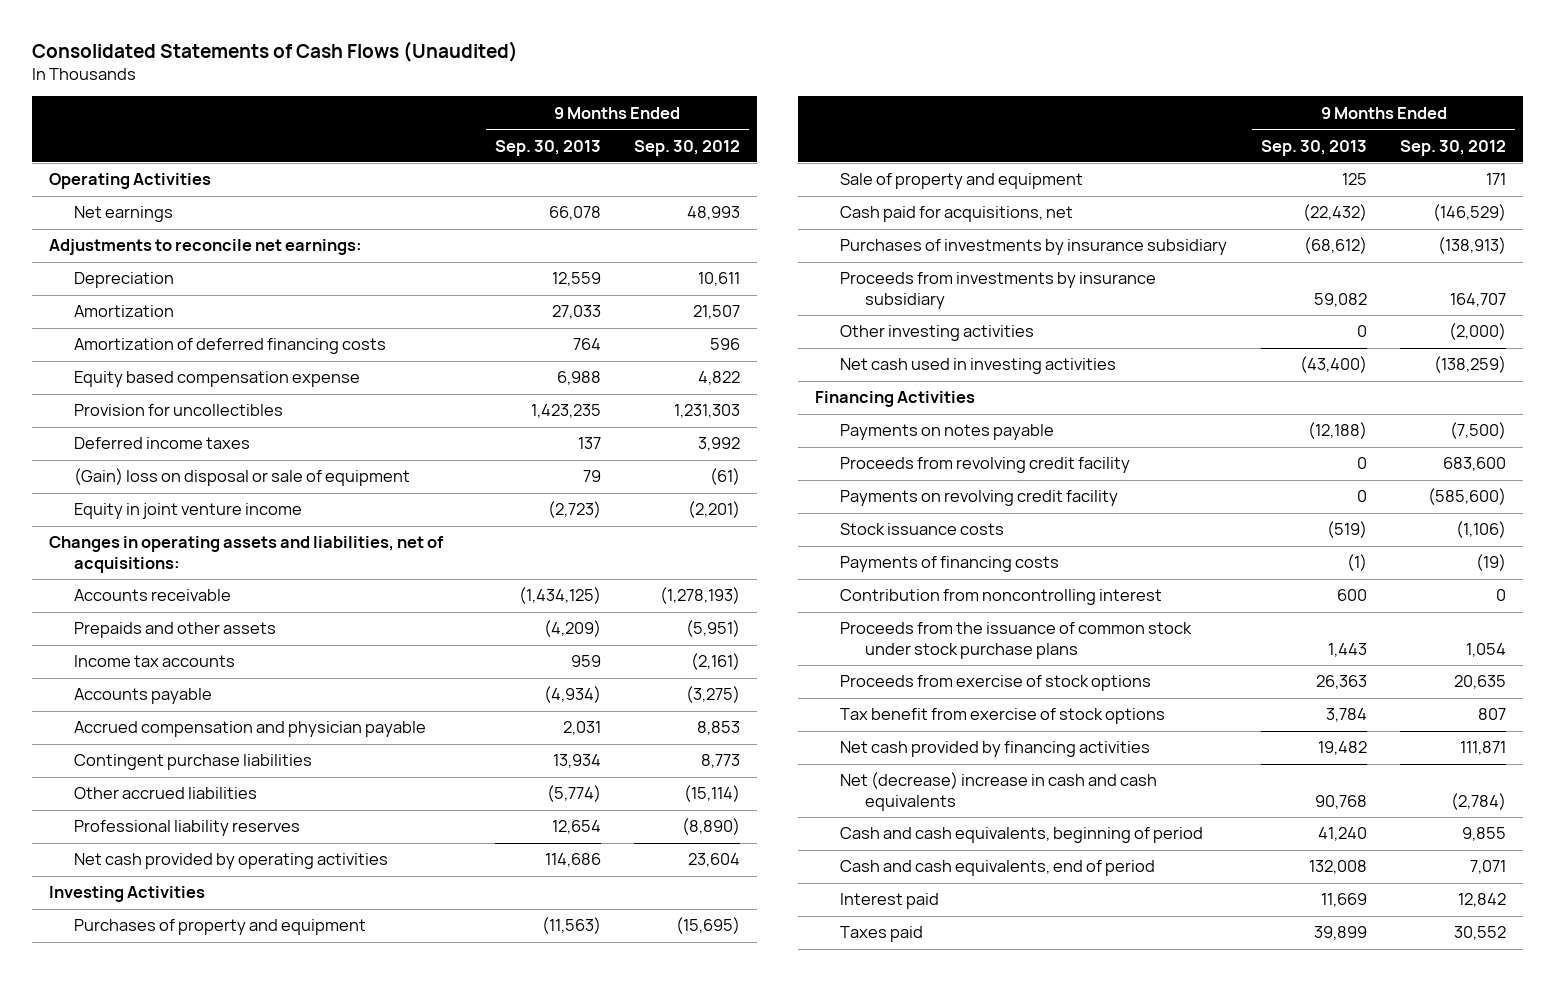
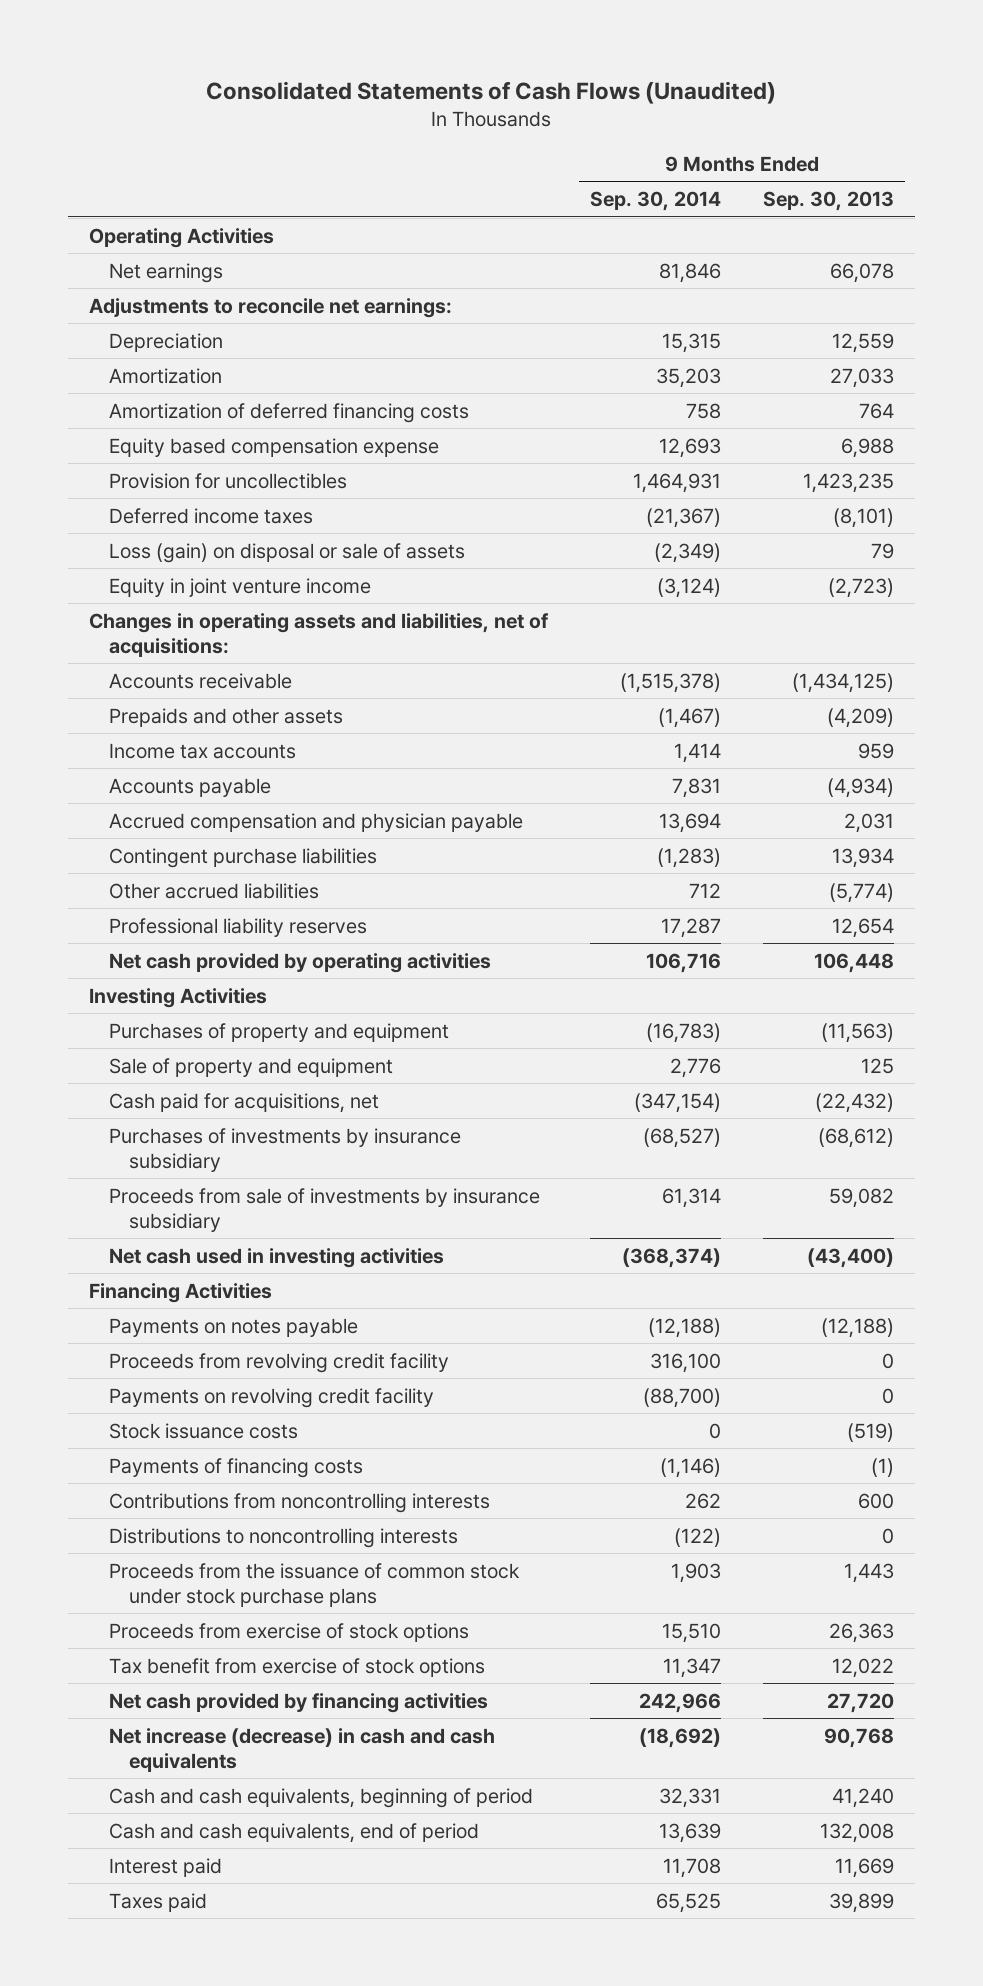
[634,139,741,156] Sep. 30, 2012 -> none
none -> [589,191,721,212] Sep. 30, 2014
[577,437,601,450] 137 -> [833,507,895,528] (8,101)
[73,468,410,487] (Gain) loss on disposal or sale of equipment -> [108,542,465,563] Loss (gain) on disposal or sale of assets
[544,853,601,868] 114,686 -> [814,952,895,973] 106,448
[840,325,1035,342] Other investing activities -> none
[840,272,1157,309] Proceeds from investments by insurance subsidiary -> [108,1187,540,1232] Proceeds from sale of investments by insurance subsidiary
[840,589,1163,606] Contribution from noncontrolling interest -> [108,1492,490,1513] Contributions from noncontrolling interests
none -> [108,1527,458,1548] Distributions to noncontrolling interests
[1325,708,1367,723] 3,784 -> [832,1657,895,1678] 12,022
[1317,741,1367,756] 19,482 -> [827,1692,895,1713] 27,720
[840,772,1158,811] Net (decrease) increase in cash and cash equivalents -> [108,1727,495,1772] Net increase (decrease) in cash and cash equivalents

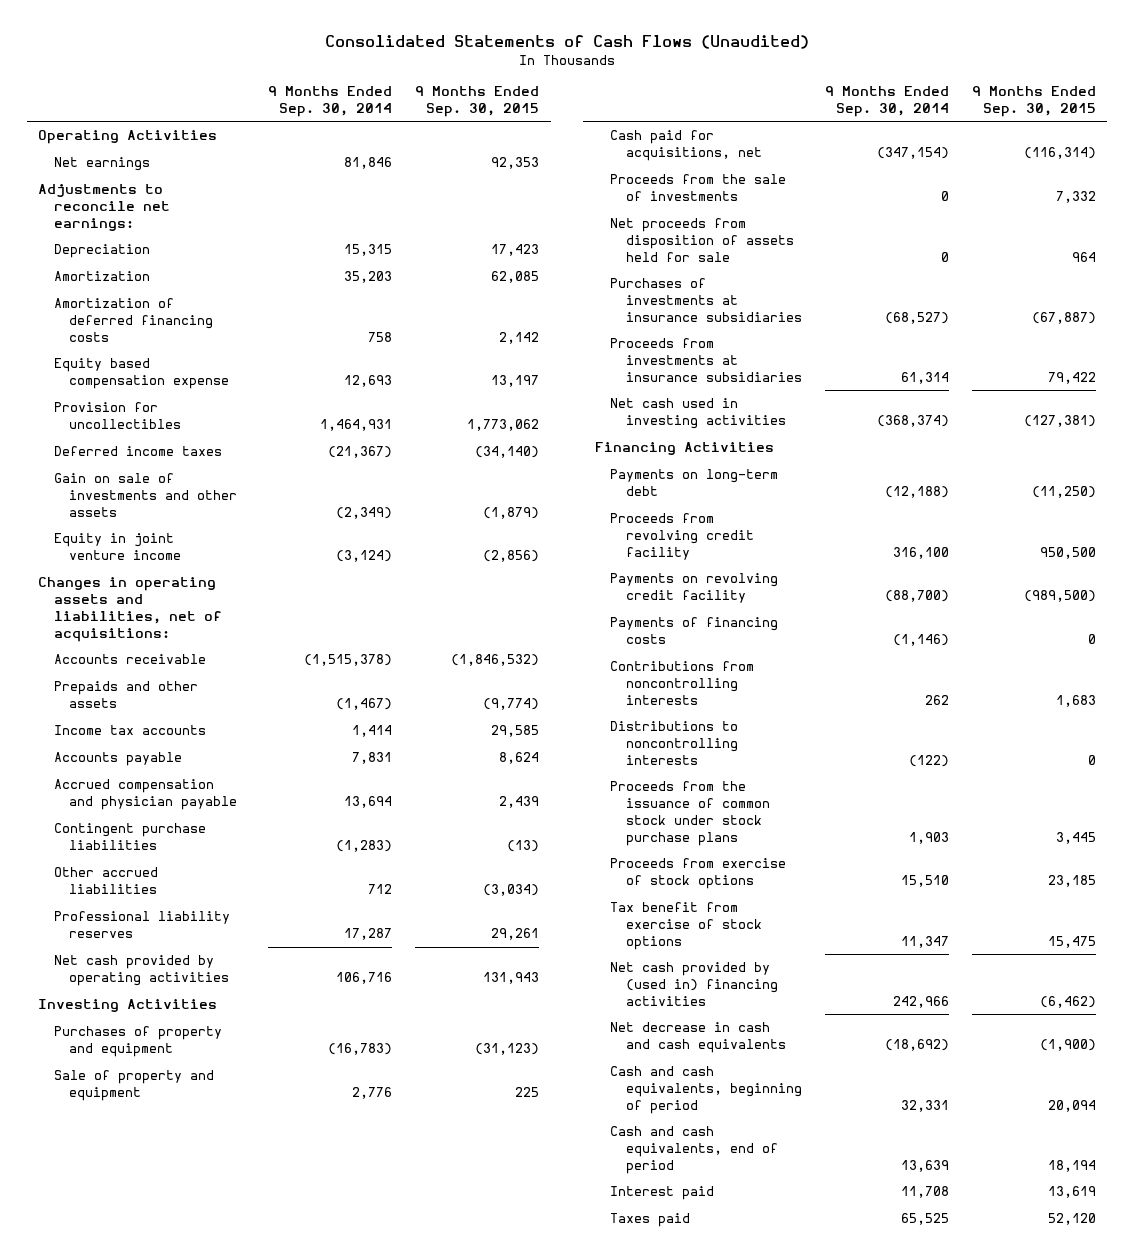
[763,191,895,212] Sep. 30, 2013 -> none
none -> [415,86,540,117] 9 Months Ended Sep. 30, 2015
[108,542,465,563] Loss (gain) on disposal or sale of assets -> [53,473,238,518] Gain on sale of investments and other assets
none -> [610,174,787,202] Proceeds from the sale of investments
none -> [610,218,794,263] Net proceeds from disposition of assets held for sale
[108,1127,461,1172] Purchases of investments by insurance subsidiary -> [610,278,802,323] Purchases of investments at insurance subsidiaries
[108,1187,540,1232] Proceeds from sale of investments by insurance subsidiary -> [610,338,802,383] Proceeds from investments at insurance subsidiaries
[108,1317,358,1337] Payments on notes payable -> [610,469,779,497] Payments on long-term debt
[108,1422,298,1439] Stock issuance costs -> none
[108,1692,488,1713] Net cash provided by financing activities -> [610,962,778,1007] Net cash provided by (used in) financing activities
[108,1727,495,1772] Net increase (decrease) in cash and cash equivalents -> [610,1022,786,1054] Net decrease in cash and cash equivalents

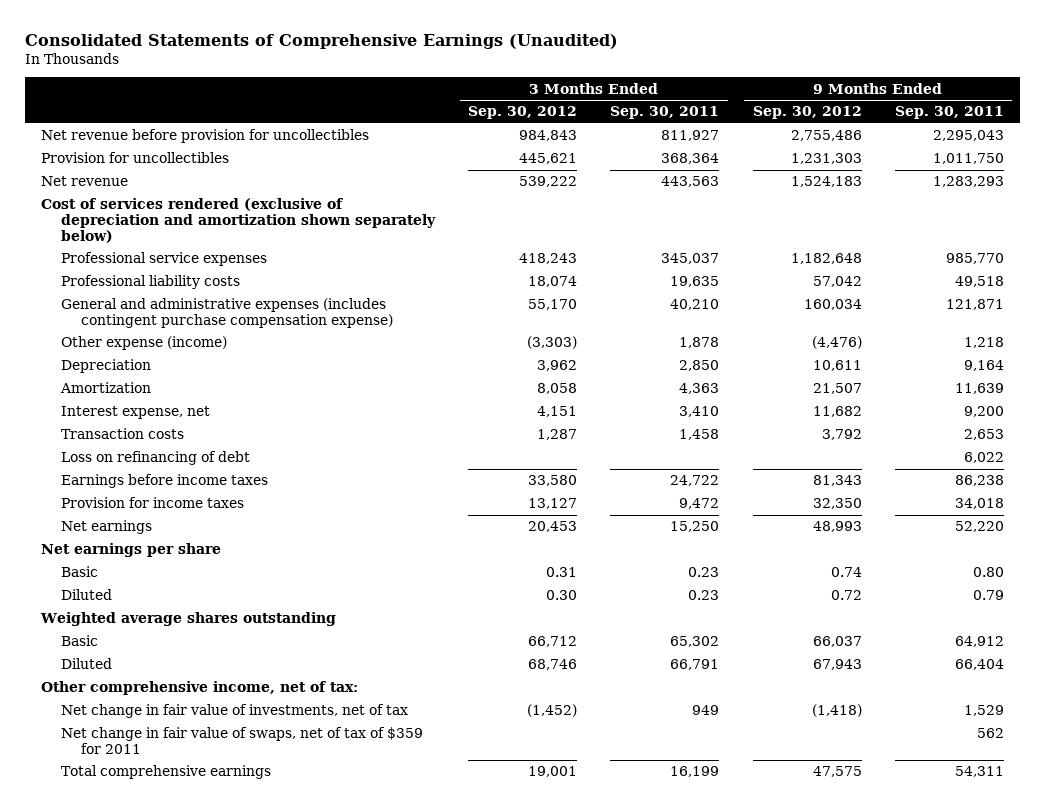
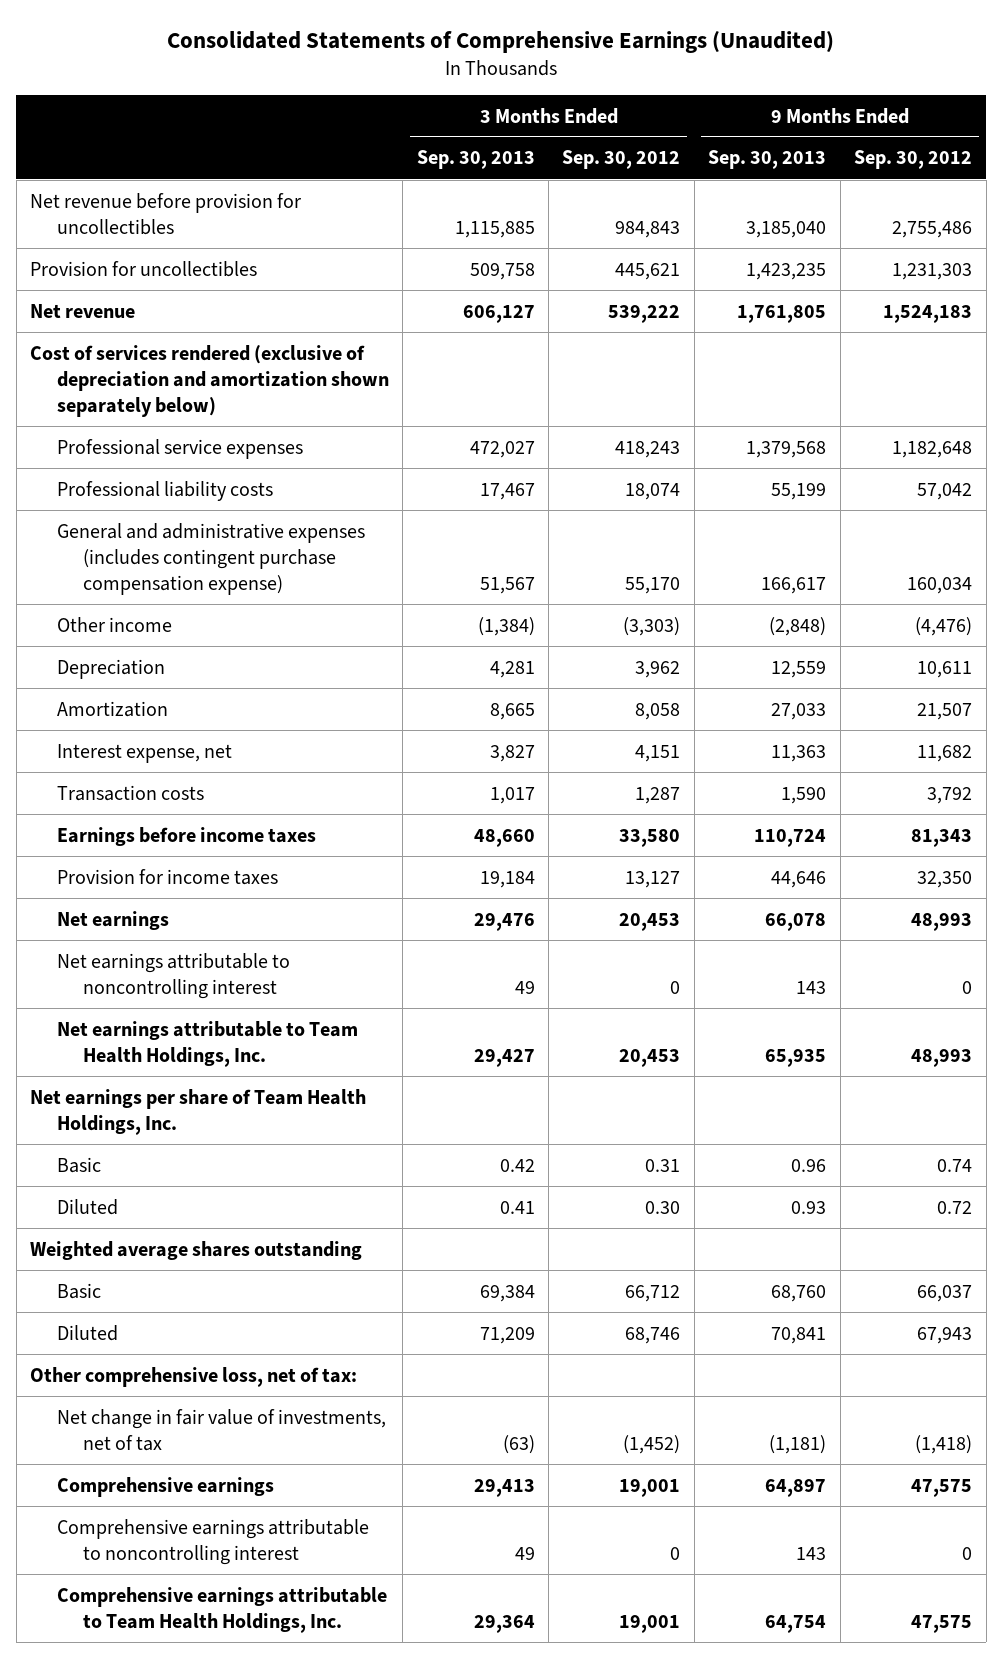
[610,106,720,120] Sep. 30, 2011 -> none
[894,106,1004,120] Sep. 30, 2011 -> none
none -> [416,150,535,170] Sep. 30, 2013
none -> [708,150,827,170] Sep. 30, 2013
[60,336,227,351] Other expense (income) -> [56,616,172,632] Other income
[60,451,250,466] Loss on refinancing of debt -> none
none -> [56,952,290,999] Net earnings attributable to noncontrolling interest
none -> [56,1020,358,1067] Net earnings attributable to Team Health Holdings, Inc.
[41,543,222,558] Net earnings per share -> [30,1088,367,1135] Net earnings per share of Team Health Holdings, Inc.
[41,681,359,696] Other comprehensive income, net of tax: -> [30,1366,358,1387] Other comprehensive loss, net of tax:
[60,727,423,755] Net change in fair value of swaps, net of tax of $359 for 2011 -> none
[60,765,271,780] Total comprehensive earnings -> [56,1476,274,1497] Comprehensive earnings
none -> [56,1518,369,1565] Comprehensive earnings attributable to noncontrolling interest
none -> [56,1586,387,1633] Comprehensive earnings attributable to Team Health Holdings, Inc.

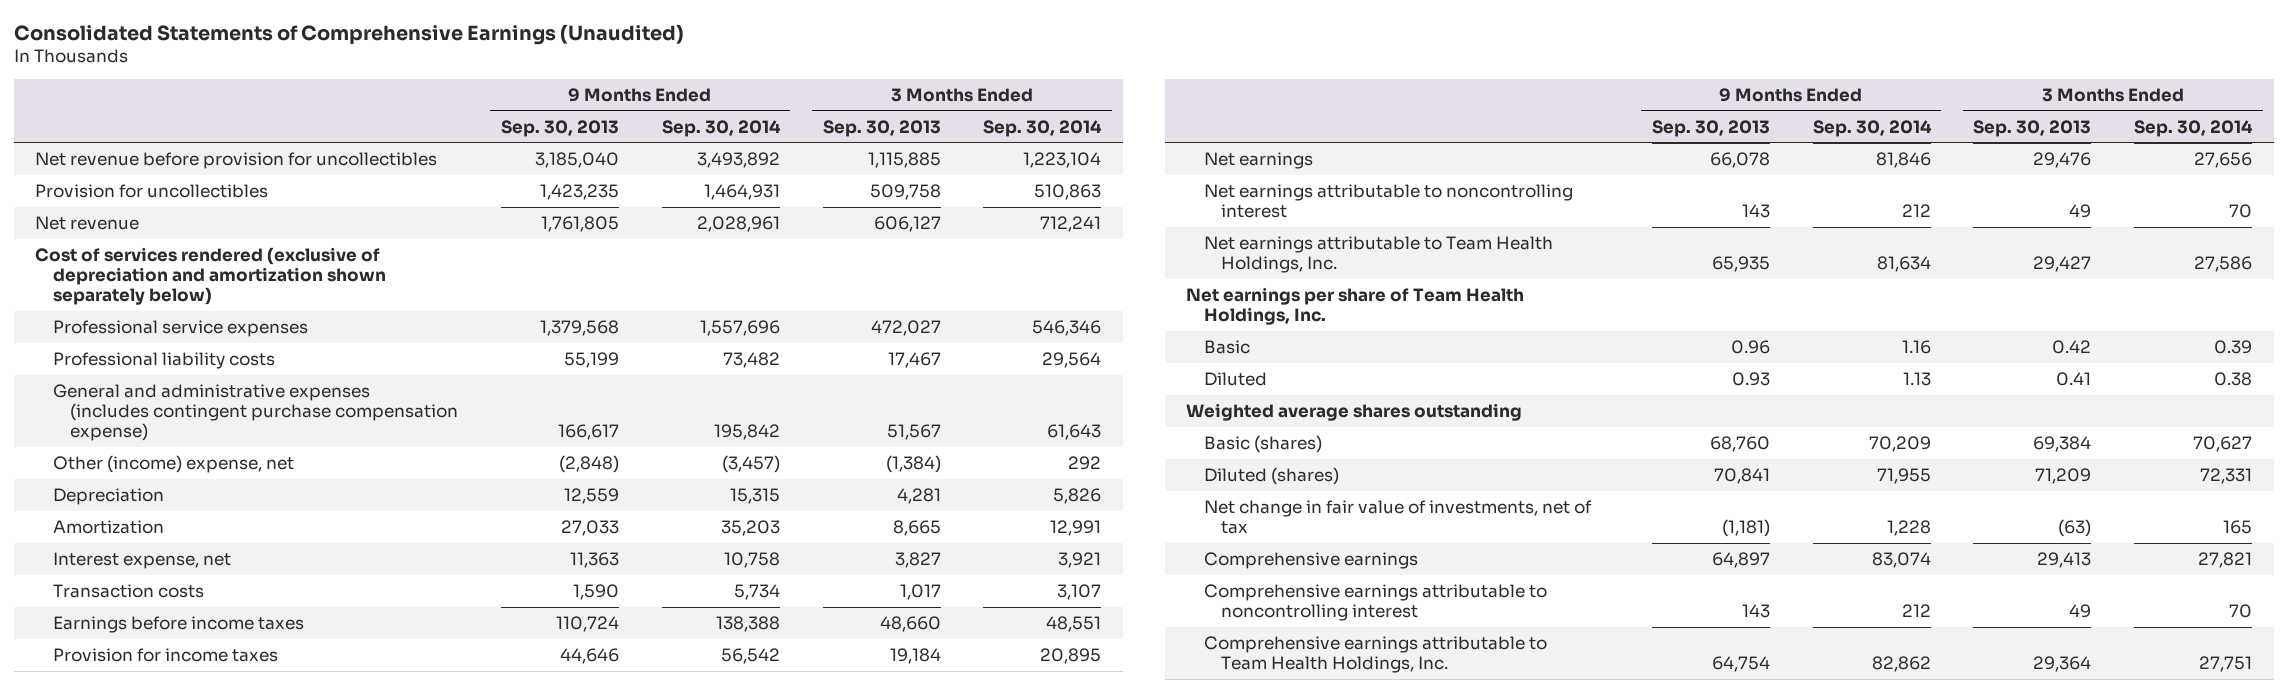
[562,150,681,170] Sep. 30, 2012 -> none
[854,150,973,170] Sep. 30, 2012 -> none
none -> [661,119,781,137] Sep. 30, 2014
none -> [983,119,1103,137] Sep. 30, 2014
[56,616,172,632] Other income -> [52,454,294,473] Other (income) expense, net
[30,1366,358,1387] Other comprehensive loss, net of tax: -> none
[56,1282,101,1299] Basic -> [1203,434,1322,453] Basic (shares)
[56,1324,118,1341] Diluted -> [1203,466,1339,485] Diluted (shares)

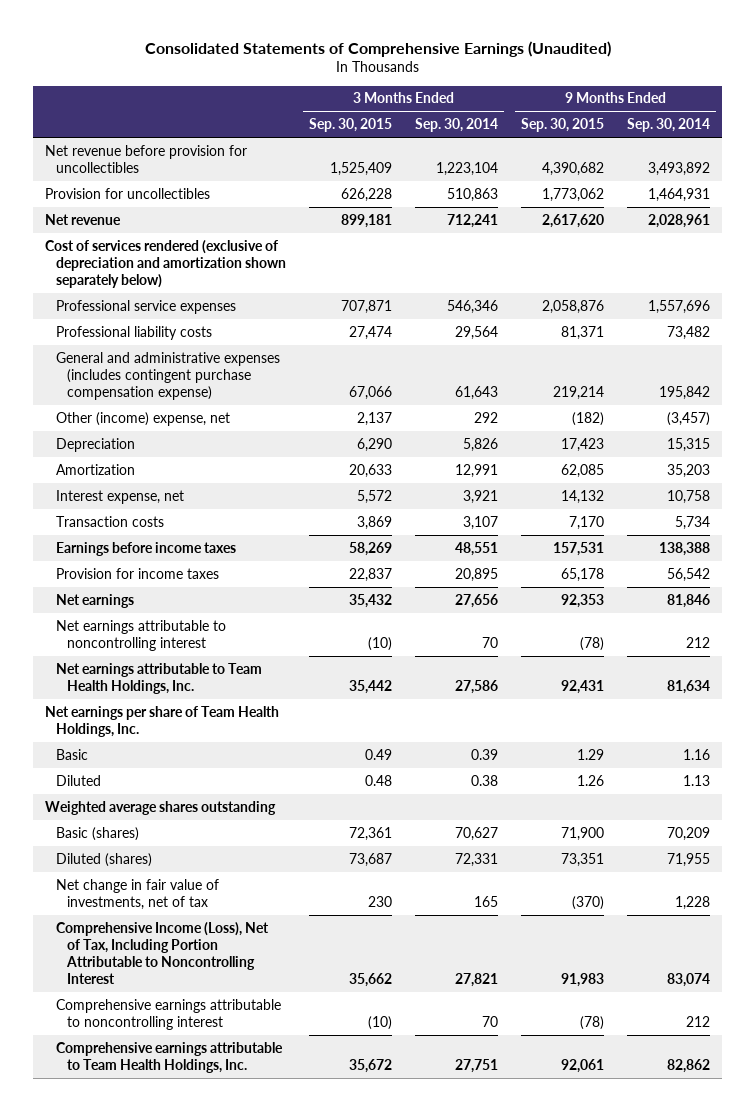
[501,119,620,137] Sep. 30, 2013 -> none
[822,119,941,137] Sep. 30, 2013 -> none
none -> [308,118,392,133] Sep. 30, 2015
none -> [521,118,605,133] Sep. 30, 2015
[1203,551,1418,569] Comprehensive earnings -> [55,921,269,984] Comprehensive Income (Loss), Net of Tax, Including Portion Attributable to Noncontrolling Interest

